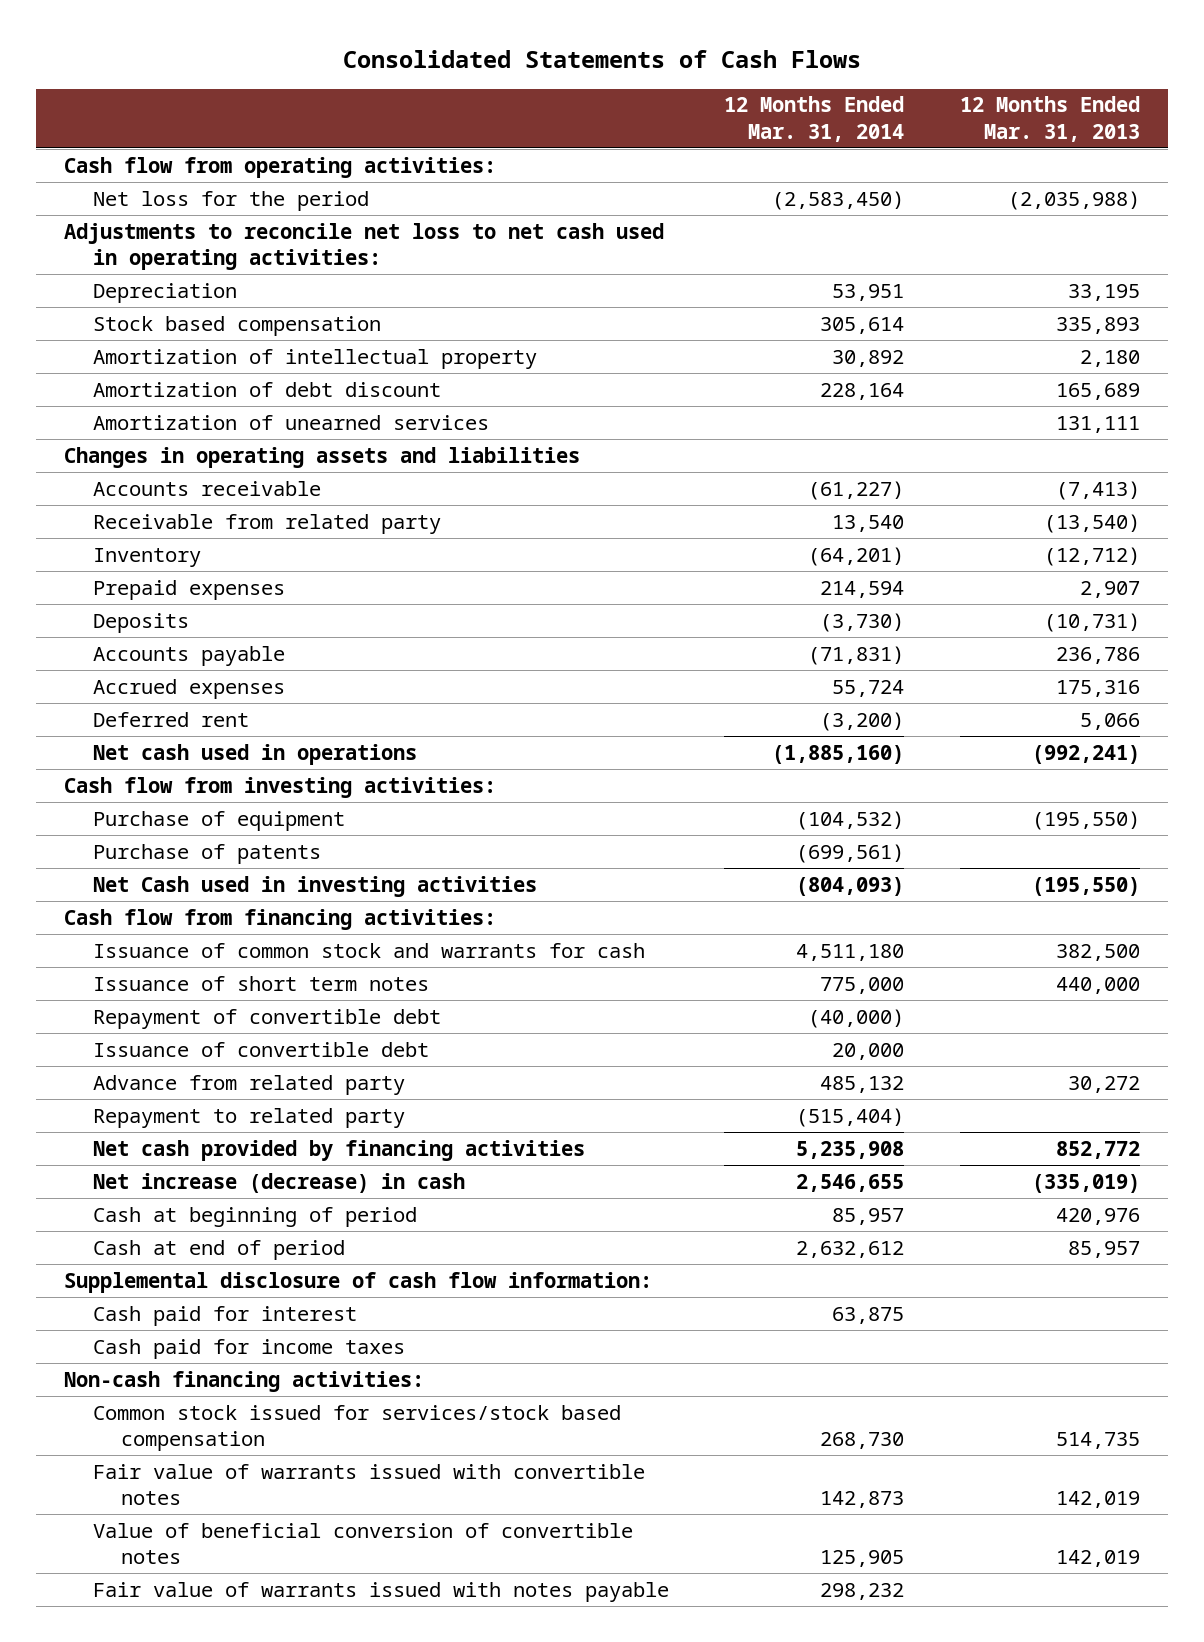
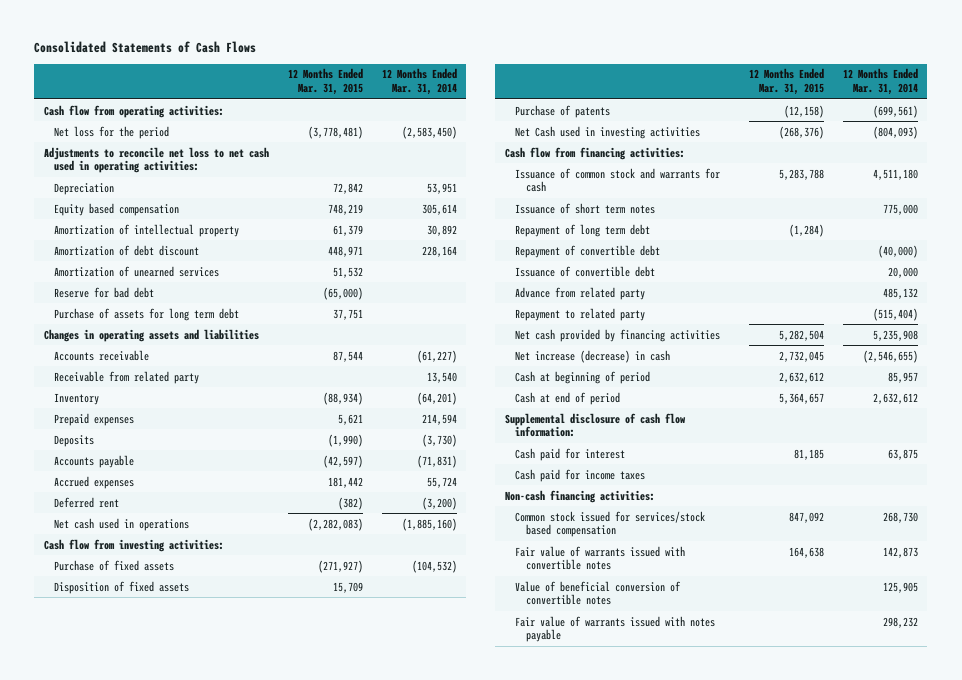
[960,96,1141,142] 12 Months Ended Mar. 31, 2013 -> none
none -> [287,68,363,96] 12 Months Ended Mar. 31, 2015
[92,315,381,336] Stock based compensation -> [54,202,180,216] Equity based compensation
none -> [54,286,155,298] Reserve for bad debt
none -> [54,307,240,321] Purchase of assets for long term debt
[92,810,345,831] Purchase of equipment -> [54,559,175,571] Purchase of fixed assets
none -> [54,580,190,594] Disposition of fixed assets
none -> [515,223,651,237] Repayment of long term debt
[796,1173,905,1192] 2,546,655 -> [862,349,918,363] (2,546,655)

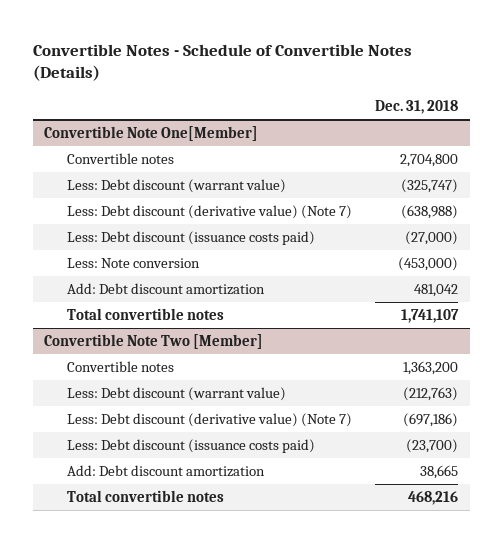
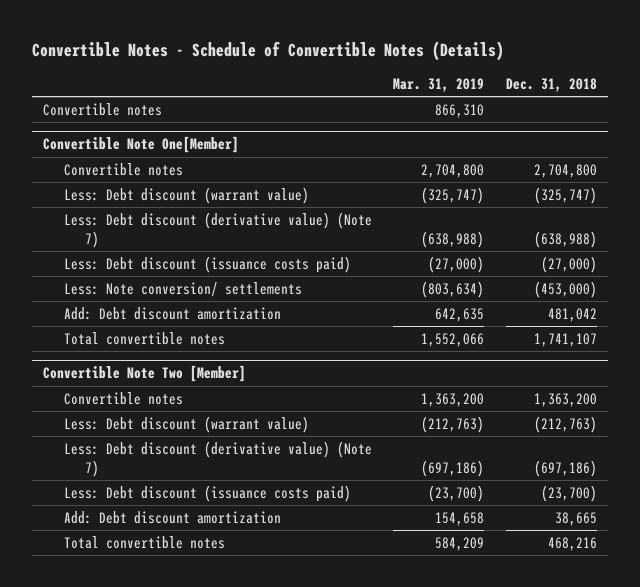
none -> [393,77,485,92] Mar. 31, 2019
none -> [42,103,162,117] Convertible notes
[67,258,201,269] Less: Note conversion -> [63,282,302,298] Less: Note conversion/ settlements

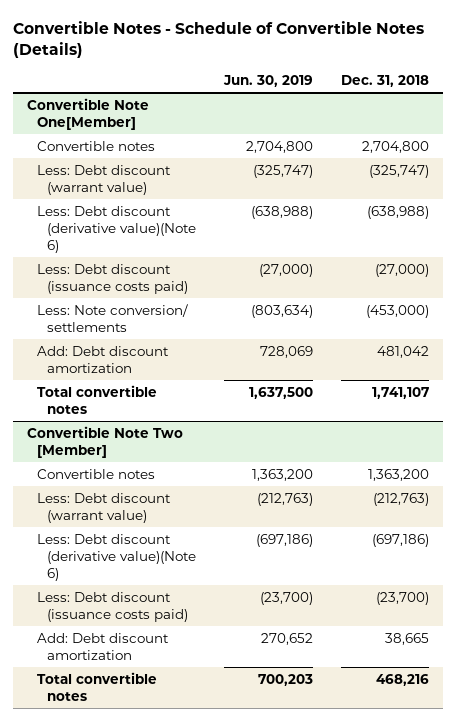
[393,77,485,92] Mar. 31, 2019 -> none
none -> [223,74,314,87] Jun. 30, 2019
[42,103,162,117] Convertible notes -> none
[63,212,372,248] Less: Debt discount (derivative value) (Note 7) -> [36,205,196,254] Less: Debt discount (derivative value)(Note 6)
[63,441,372,477] Less: Debt discount (derivative value) (Note 7) -> [36,533,196,582] Less: Debt discount (derivative value)(Note 6)

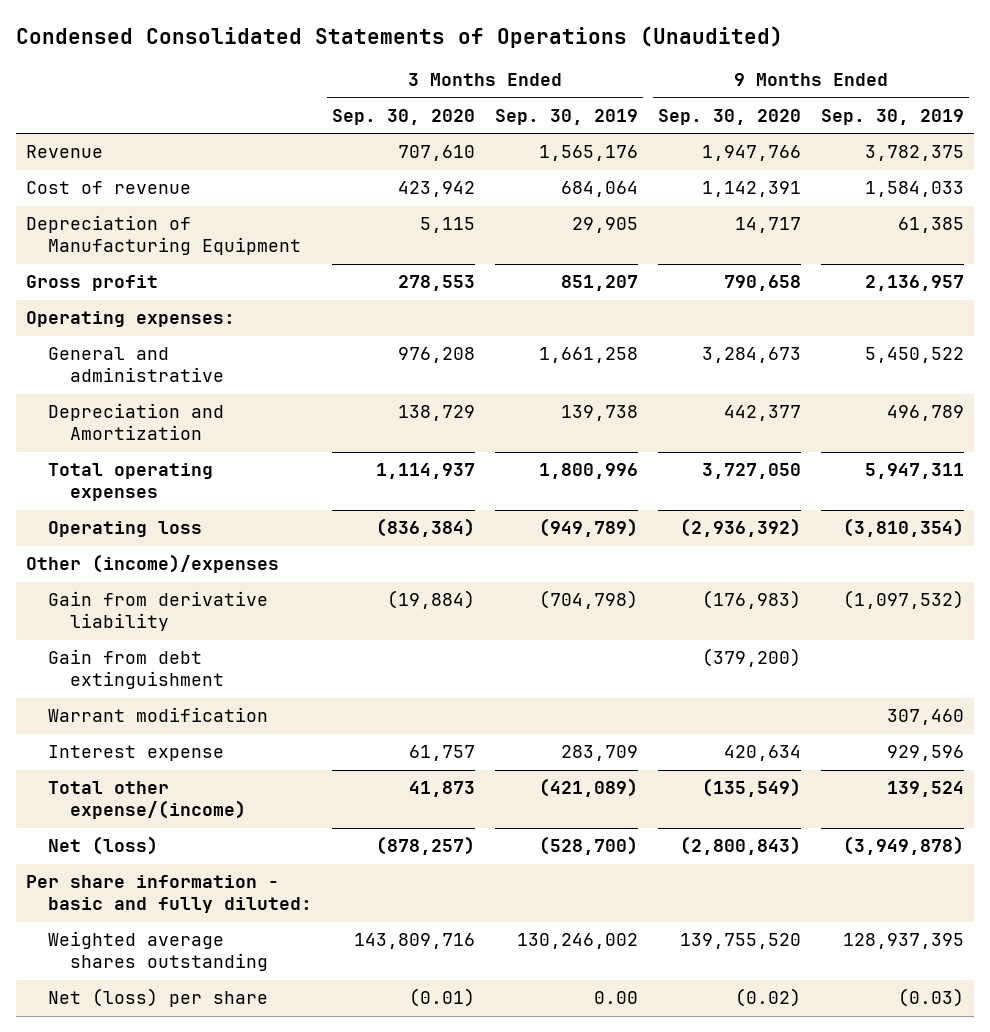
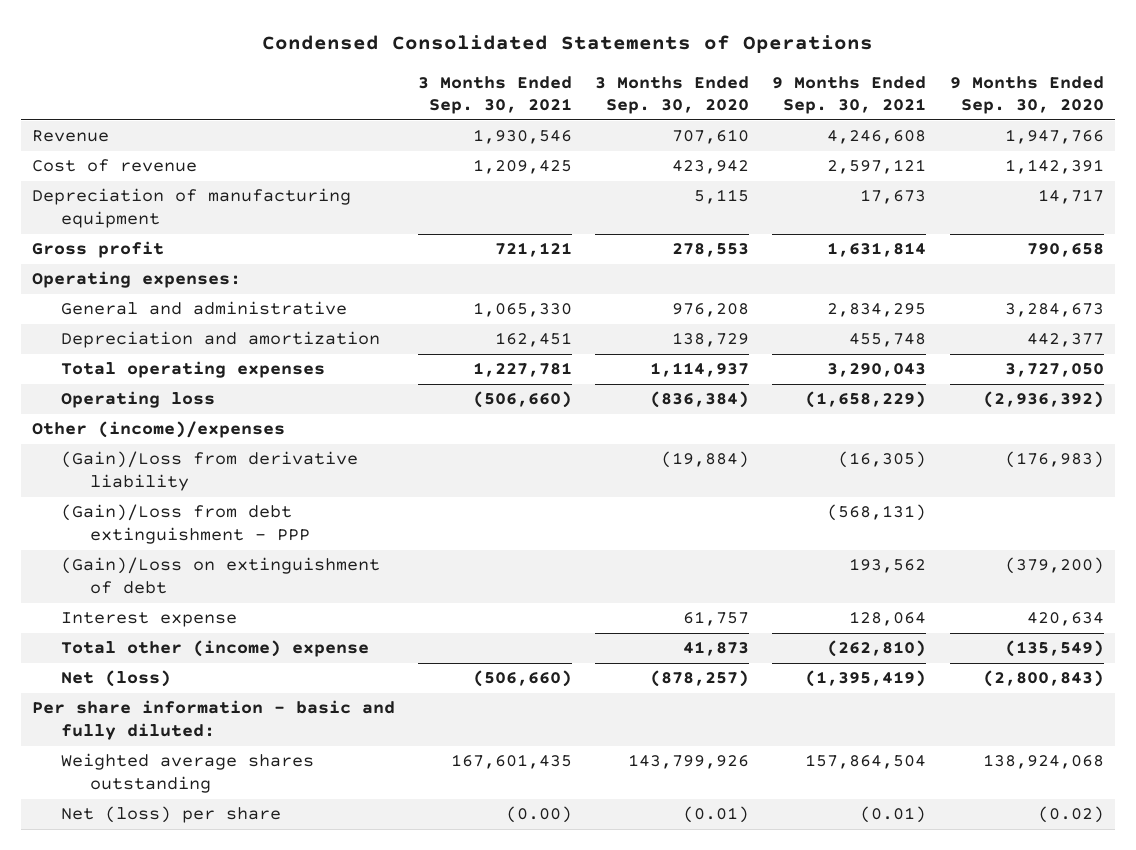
[16,25,784,48] Condensed Consolidated Statements of Operations (Unaudited) -> [261,34,873,53] Condensed Consolidated Statements of Operations
[495,108,639,125] Sep. 30, 2019 -> none
[821,108,965,125] Sep. 30, 2019 -> none
none -> [418,75,573,115] 3 Months Ended Sep. 30, 2021
none -> [772,75,927,115] 9 Months Ended Sep. 30, 2021
[26,215,302,256] Depreciation of Manufacturing Equipment -> [32,188,352,229] Depreciation of manufacturing equipment
[48,403,225,441] Depreciation and Amortization -> [60,331,380,349] Depreciation and amortization
[48,707,269,723] Warrant modification -> none
[48,591,269,632] Gain from derivative liability -> [60,451,358,492] (Gain)/Loss from derivative liability
none -> [60,504,310,545] (Gain)/Loss from debt extinguishment - PPP
[48,649,224,690] Gain from debt extinguishment -> [60,557,380,595] (Gain)/Loss on extinguishment of debt
[48,781,246,820] Total other expense/(income) -> [60,640,369,658] Total other (income) expense
[354,933,476,950] 143,809,716 -> [628,754,750,770] 143,799,926
[680,933,802,950] 139,755,520 -> [982,754,1104,770] 138,924,068

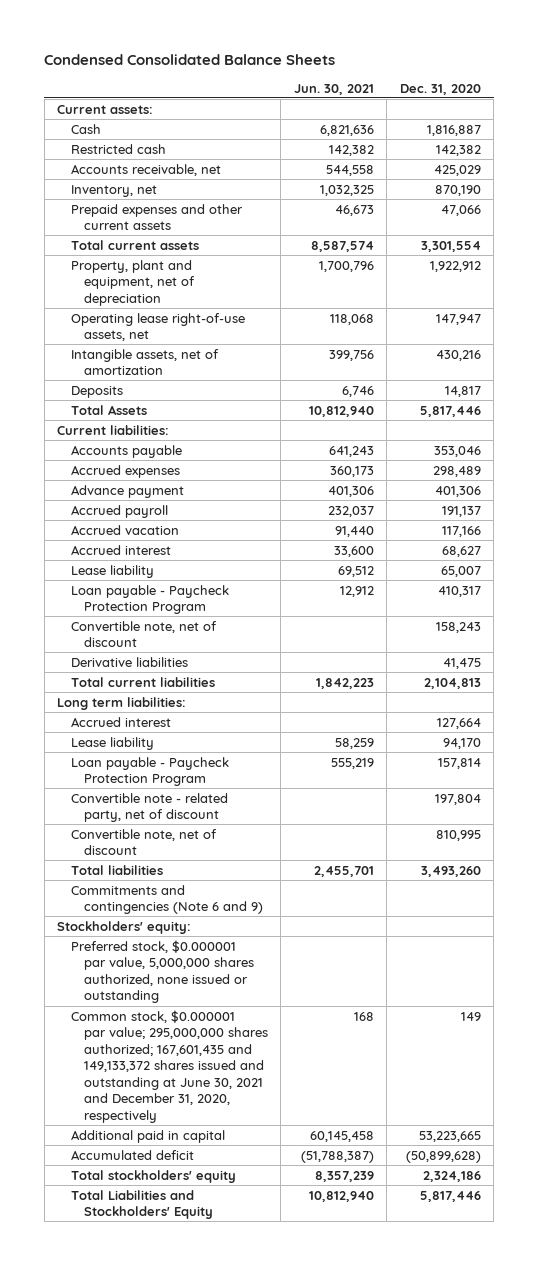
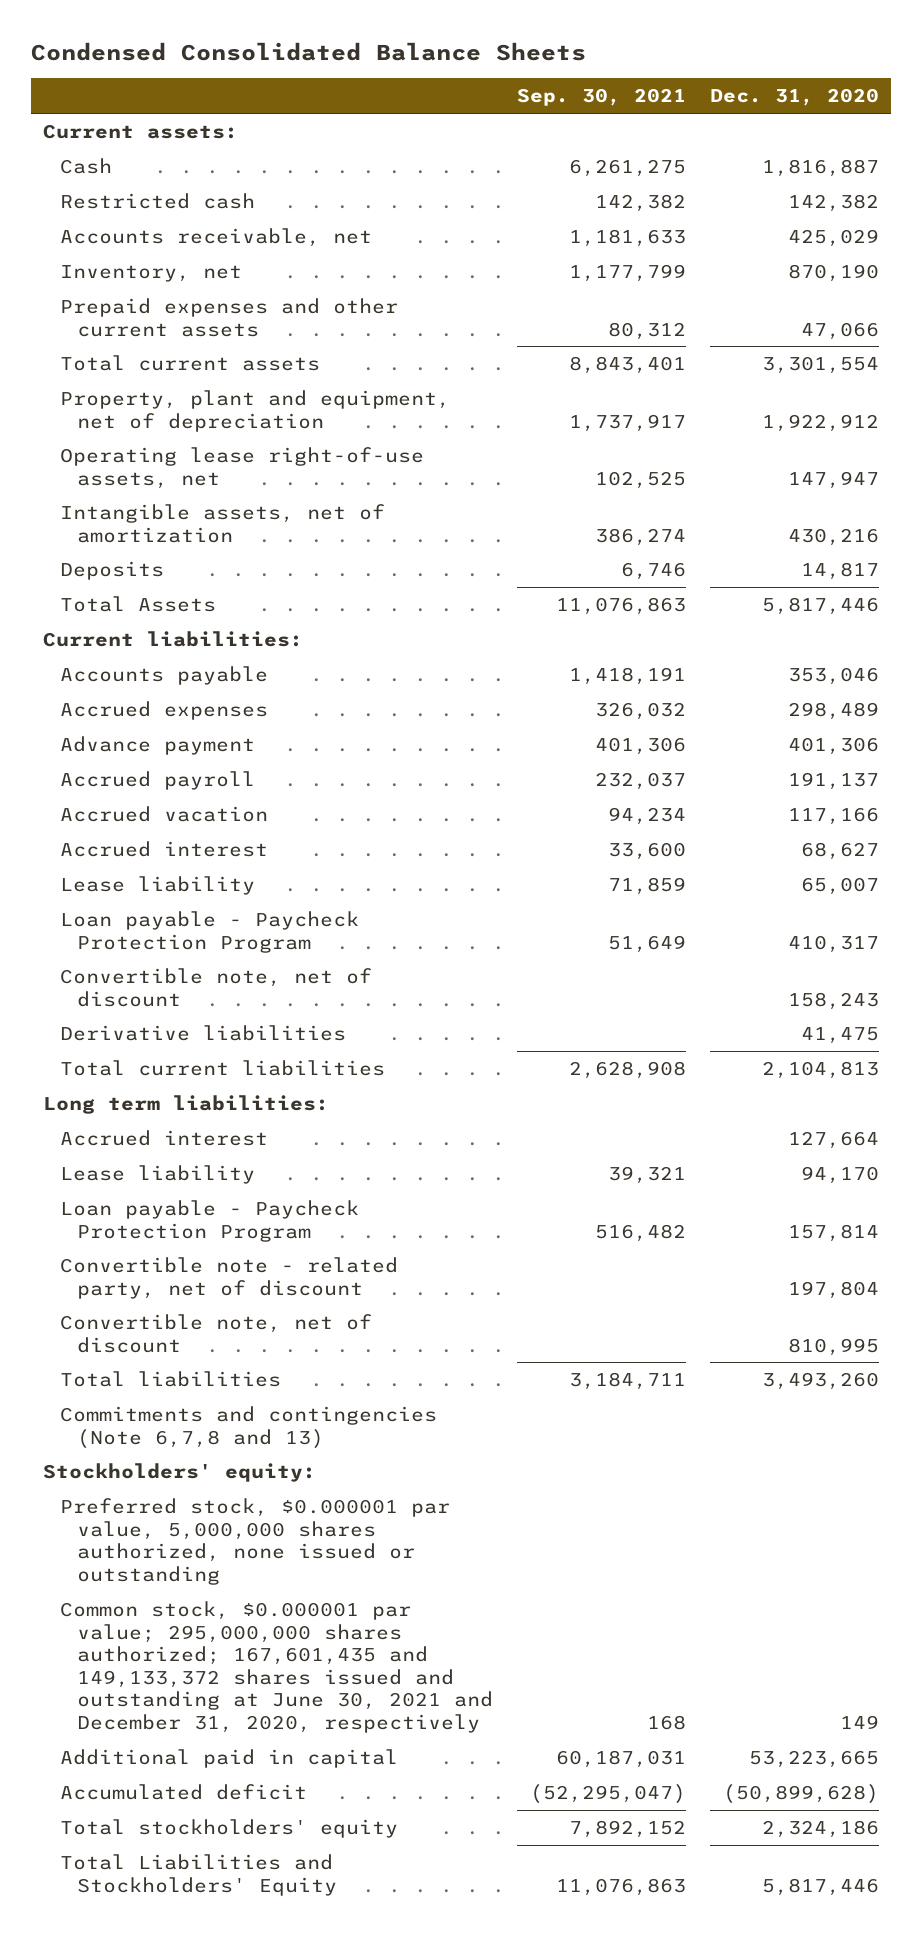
[293,83,374,95] Jun. 30, 2021 -> none
none -> [517,88,687,107] Sep. 30, 2021
[70,884,263,915] Commitments and contingencies (Note 6 and 9) -> [60,1405,438,1449] Commitments and contingencies (Note 6,7,8 and 13)

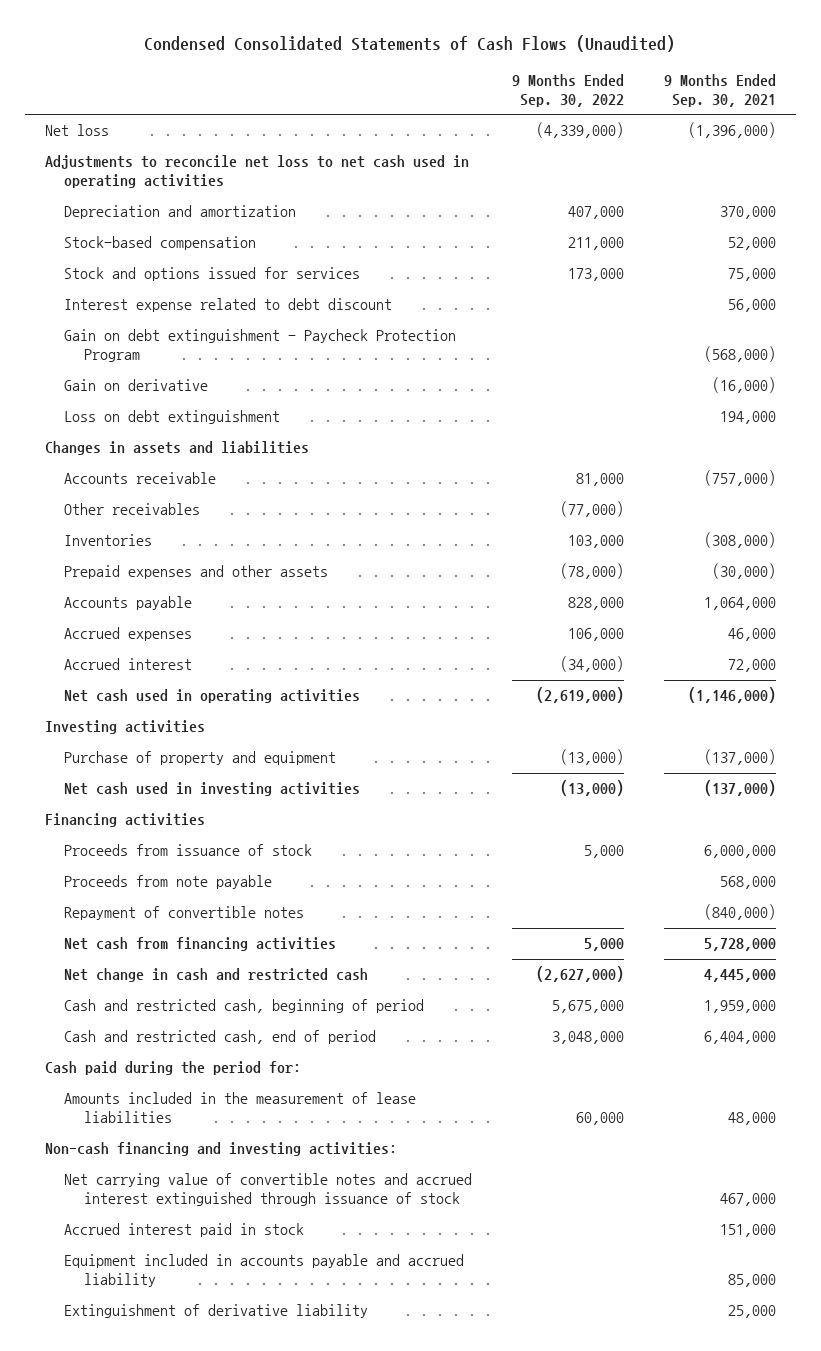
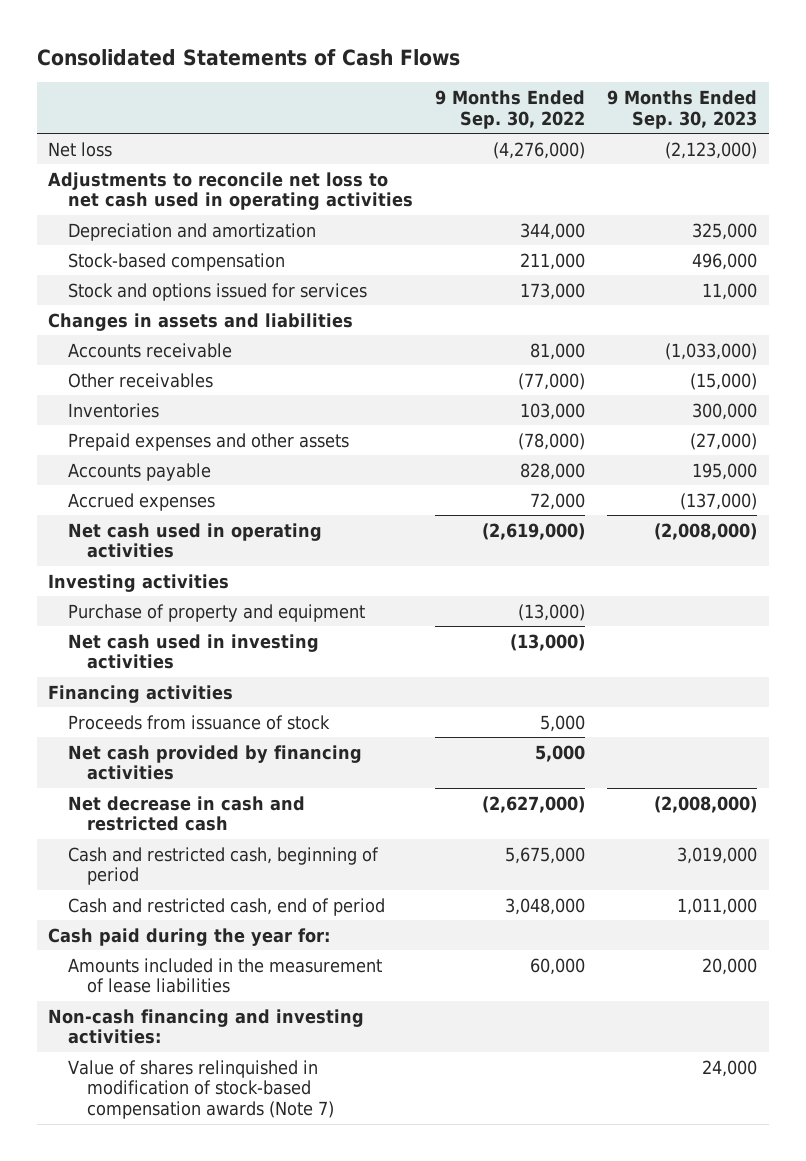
[144,35,676,53] Condensed Consolidated Statements of Cash Flows (Unaudited) -> [37,48,461,66] Consolidated Statements of Cash Flows
[663,73,776,107] 9 Months Ended Sep. 30, 2021 -> none
none -> [607,90,758,129] 9 Months Ended Sep. 30, 2023
[536,122,625,139] (4,339,000) -> [492,141,585,159] (4,276,000)
[568,206,625,220] 407,000 -> [519,222,585,240] 344,000
[64,298,393,313] Interest expense related to debt discount -> none
[64,329,457,363] Gain on debt extinguishment - Paycheck Protection Program -> none
[64,379,209,392] Gain on derivative -> none
[64,410,281,425] Loss on debt extinguishment -> none
[64,658,193,671] Accrued interest -> none
[568,628,625,642] 106,000 -> [529,492,585,510] 72,000
[64,875,273,890] Proceeds from note payable -> none
[64,906,305,921] Repayment of convertible notes -> none
[64,937,337,952] Net cash from financing activities -> [67,744,362,781] Net cash provided by financing activities
[64,968,369,983] Net change in cash and restricted cash -> [67,795,305,832] Net decrease in cash and restricted cash
[44,1061,301,1076] Cash paid during the period for: -> [48,927,331,946] Cash paid during the year for:
[64,1173,473,1207] Net carrying value of convertible notes and accrued interest extinguished through issuance of stock -> none
[64,1223,305,1238] Accrued interest paid in stock -> none
[64,1254,465,1288] Equipment included in accounts payable and accrued liability -> none
[64,1304,369,1319] Extinguishment of derivative liability -> none
none -> [67,1059,334,1119] Value of shares relinquished in modification of stock-based compensation awards (Note 7)

